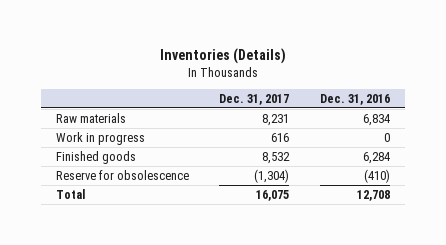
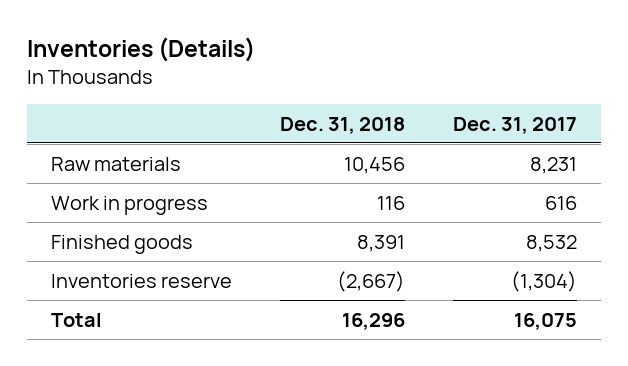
[319,93,390,105] Dec. 31, 2016 -> none
none -> [279,116,405,134] Dec. 31, 2018
[56,169,190,180] Reserve for obsolescence -> [50,273,232,288] Inventories reserve

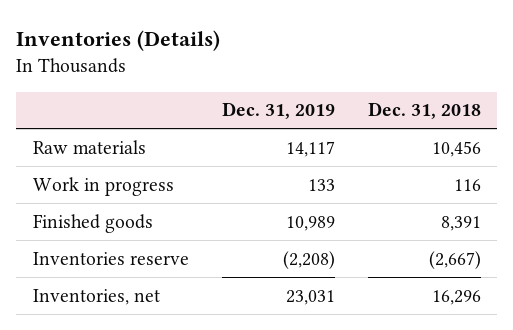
[453,116,578,134] Dec. 31, 2017 -> none
none -> [221,102,335,120] Dec. 31, 2019
[50,312,102,327] Total -> [32,288,160,305] Inventories, net

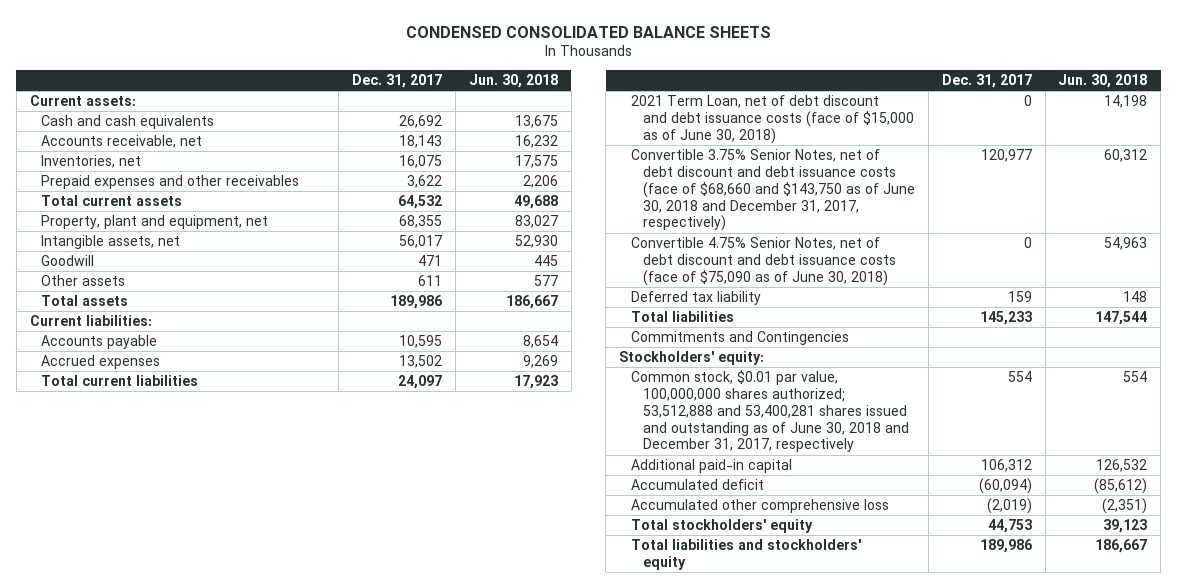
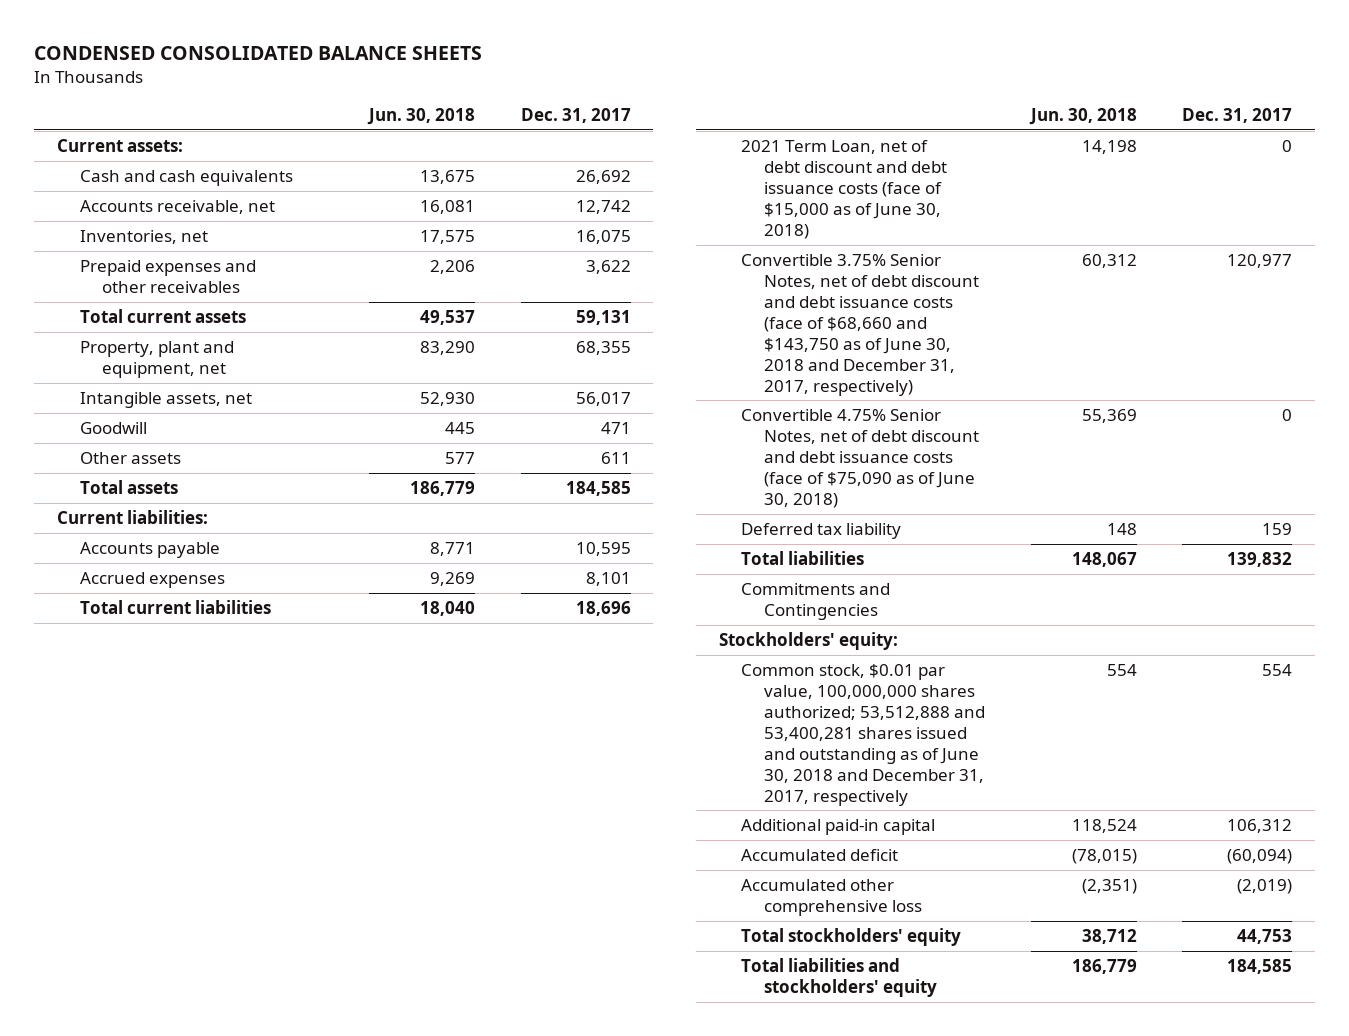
[398,135,442,149] 18,143 -> [575,199,631,214] 12,742
[514,135,558,149] 16,232 -> [420,199,476,214] 16,081
[397,195,442,210] 64,532 -> [575,309,631,325] 59,131
[513,195,558,210] 49,688 -> [420,309,476,325] 49,537
[514,215,558,229] 83,027 -> [420,340,476,355] 83,290
[389,295,442,310] 189,986 -> [565,480,631,496] 184,585
[505,295,558,310] 186,667 -> [410,480,476,496] 186,779
[522,335,558,349] 8,654 -> [430,541,476,556] 8,771
[398,355,442,369] 13,502 -> [585,571,631,586] 8,101
[397,375,442,390] 24,097 -> [575,600,631,616] 18,696
[513,375,558,390] 17,923 -> [420,600,476,616] 18,040
[1104,237,1148,251] 54,963 -> [1081,408,1137,423] 55,369
[979,311,1032,326] 145,233 -> [1227,551,1293,567] 139,832
[1095,311,1148,326] 147,544 -> [1071,551,1137,567] 148,067
[1096,459,1148,473] 126,532 -> [1071,818,1137,833] 118,524
[1094,478,1148,495] (85,612) -> [1071,848,1137,864] (78,015)
[1103,519,1148,534] 39,123 -> [1081,928,1137,944] 38,712
[979,539,1032,554] 189,986 -> [1227,958,1293,974] 184,585
[1095,539,1148,554] 186,667 -> [1071,958,1137,974] 186,779

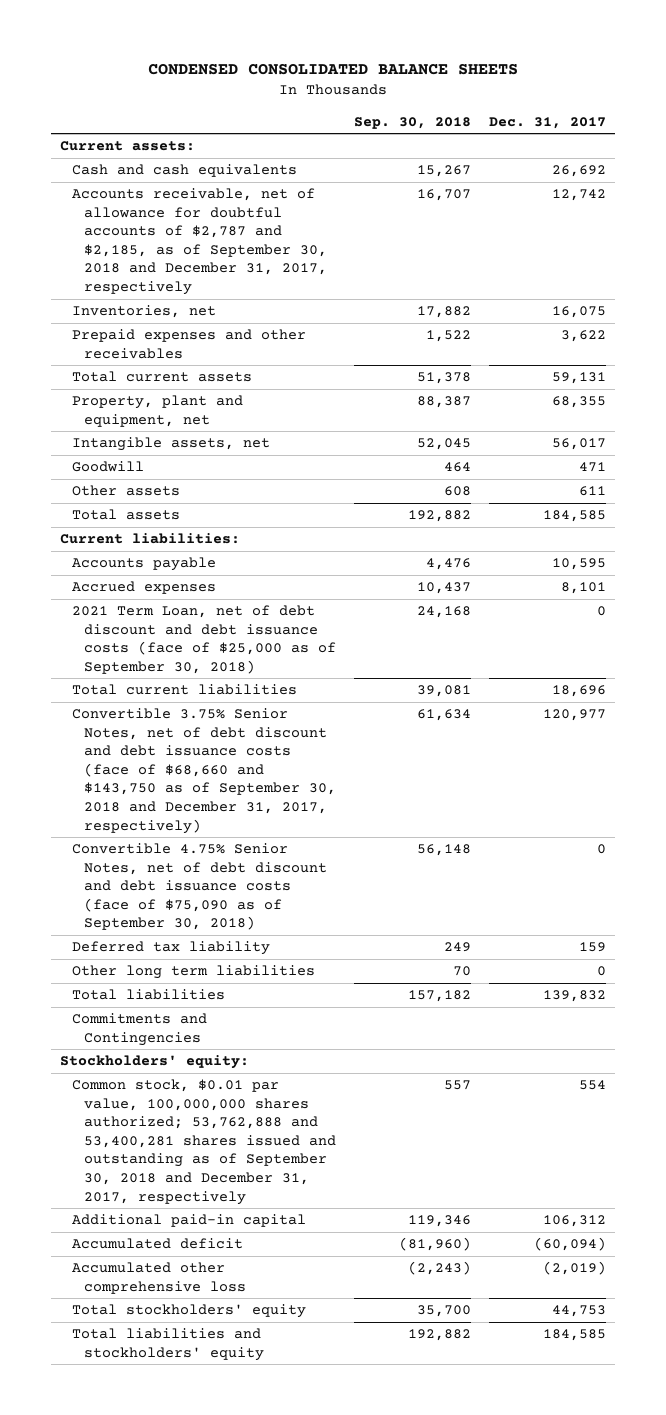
[367,107,476,125] Jun. 30, 2018 -> none
none -> [353,116,471,129] Sep. 30, 2018
[79,199,275,214] Accounts receivable, net -> [72,188,327,295] Accounts receivable, net of allowance for doubtful accounts of $2,787 and $2,185, as of September 30, 2018 and December 31, 2017, respectively
none -> [72,605,336,674] 2021 Term Loan, net of debt discount and debt issuance costs (face of $25,000 as of September 30, 2018)
[741,139,948,239] 2021 Term Loan, net of debt discount and debt issuance costs (face of $15,000 as of June 30, 2018) -> none
[741,253,980,396] Convertible 3.75% Senior Notes, net of debt discount and debt issuance costs (face of $68,660 and $143,750 as of June 30, 2018 and December 31, 2017, respectively) -> [72,708,336,834] Convertible 3.75% Senior Notes, net of debt discount and debt issuance costs (face of $68,660 and $143,750 as of September 30, 2018 and December 31, 2017, respectively)
[741,408,980,508] Convertible 4.75% Senior Notes, net of debt discount and debt issuance costs (face of $75,090 as of June 30, 2018) -> [72,843,327,931] Convertible 4.75% Senior Notes, net of debt discount and debt issuance costs (face of $75,090 as of September 30, 2018)
none -> [72,965,316,980] Other long term liabilities
[741,663,986,806] Common stock, $0.01 par value, 100,000,000 shares authorized; 53,512,888 and 53,400,281 shares issued and outstanding as of June 30, 2018 and December 31, 2017, respectively -> [72,1079,336,1205] Common stock, $0.01 par value, 100,000,000 shares authorized; 53,762,888 and 53,400,281 shares issued and outstanding as of September 30, 2018 and December 31, 2017, respectively

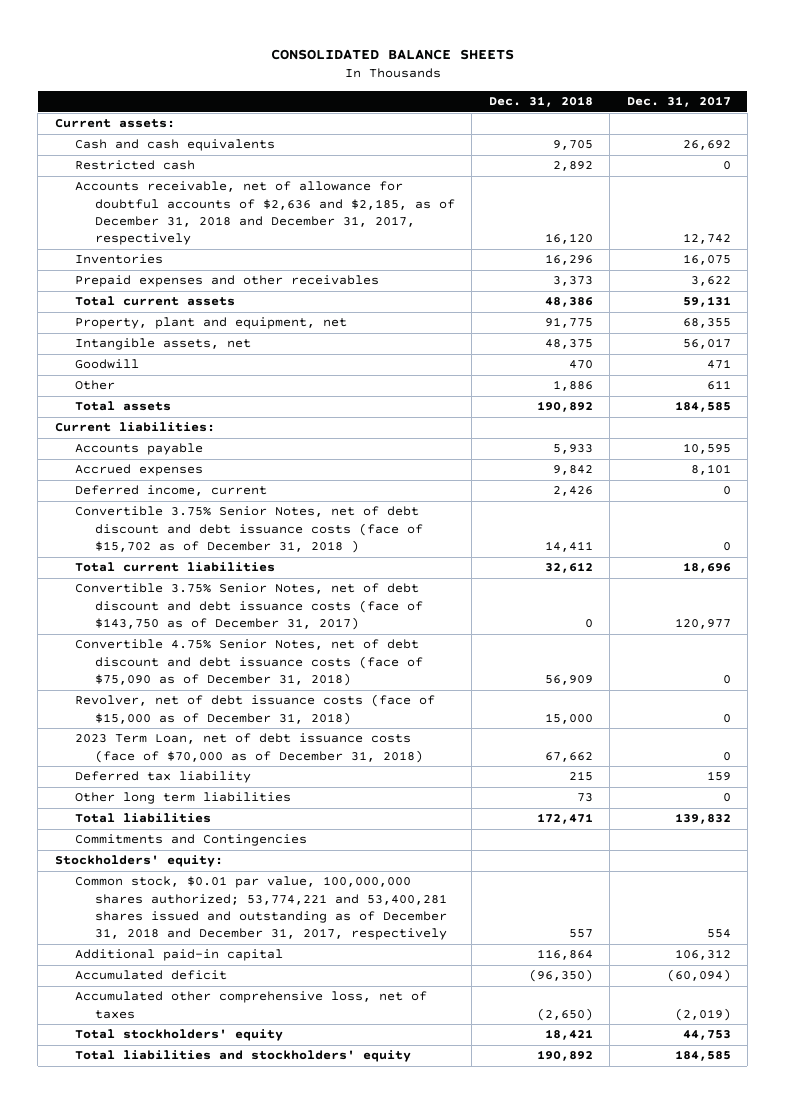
[148,63,519,76] CONDENSED CONSOLIDATED BALANCE SHEETS -> [270,48,514,60] CONSOLIDATED BALANCE SHEETS
[353,116,471,129] Sep. 30, 2018 -> none
none -> [488,96,593,108] Dec. 31, 2018
none -> [74,160,195,171] Restricted cash
[72,188,327,295] Accounts receivable, net of allowance for doubtful accounts of $2,787 and $2,185, as of September 30, 2018 and December 31, 2017, respectively -> [74,181,456,246] Accounts receivable, net of allowance for doubtful accounts of $2,636 and $2,185, as of December 31, 2018 and December 31, 2017, respectively
[72,305,217,319] Inventories, net -> [74,254,163,265] Inventories
[72,485,181,497] Other assets -> [74,380,115,391] Other
[72,605,336,674] 2021 Term Loan, net of debt discount and debt issuance costs (face of $25,000 as of September 30, 2018) -> none
none -> [74,485,267,497] Deferred income, current
none -> [74,506,424,554] Convertible 3.75% Senior Notes, net of debt discount and debt issuance costs (face of $15,702 as of December 31, 2018 )
[72,708,336,834] Convertible 3.75% Senior Notes, net of debt discount and debt issuance costs (face of $68,660 and $143,750 as of September 30, 2018 and December 31, 2017, respectively) -> [74,583,424,631] Convertible 3.75% Senior Notes, net of debt discount and debt issuance costs (face of $143,750 as of December 31, 2017)
[72,843,327,931] Convertible 4.75% Senior Notes, net of debt discount and debt issuance costs (face of $75,090 as of September 30, 2018) -> [74,639,424,687] Convertible 4.75% Senior Notes, net of debt discount and debt issuance costs (face of $75,090 as of December 31, 2018)
none -> [74,694,435,725] Revolver, net of debt issuance costs (face of $15,000 as of December 31, 2018)
none -> [74,733,424,763] 2023 Term Loan, net of debt issuance costs (face of $70,000 as of December 31, 2018)
[72,1079,336,1205] Common stock, $0.01 par value, 100,000,000 shares authorized; 53,762,888 and 53,400,281 shares issued and outstanding as of September 30, 2018 and December 31, 2017, respectively -> [74,876,448,941] Common stock, $0.01 par value, 100,000,000 shares authorized; 53,774,221 and 53,400,281 shares issued and outstanding as of December 31, 2018 and December 31, 2017, respectively
[72,1262,246,1294] Accumulated other comprehensive loss -> [74,991,427,1019] Accumulated other comprehensive loss, net of taxes

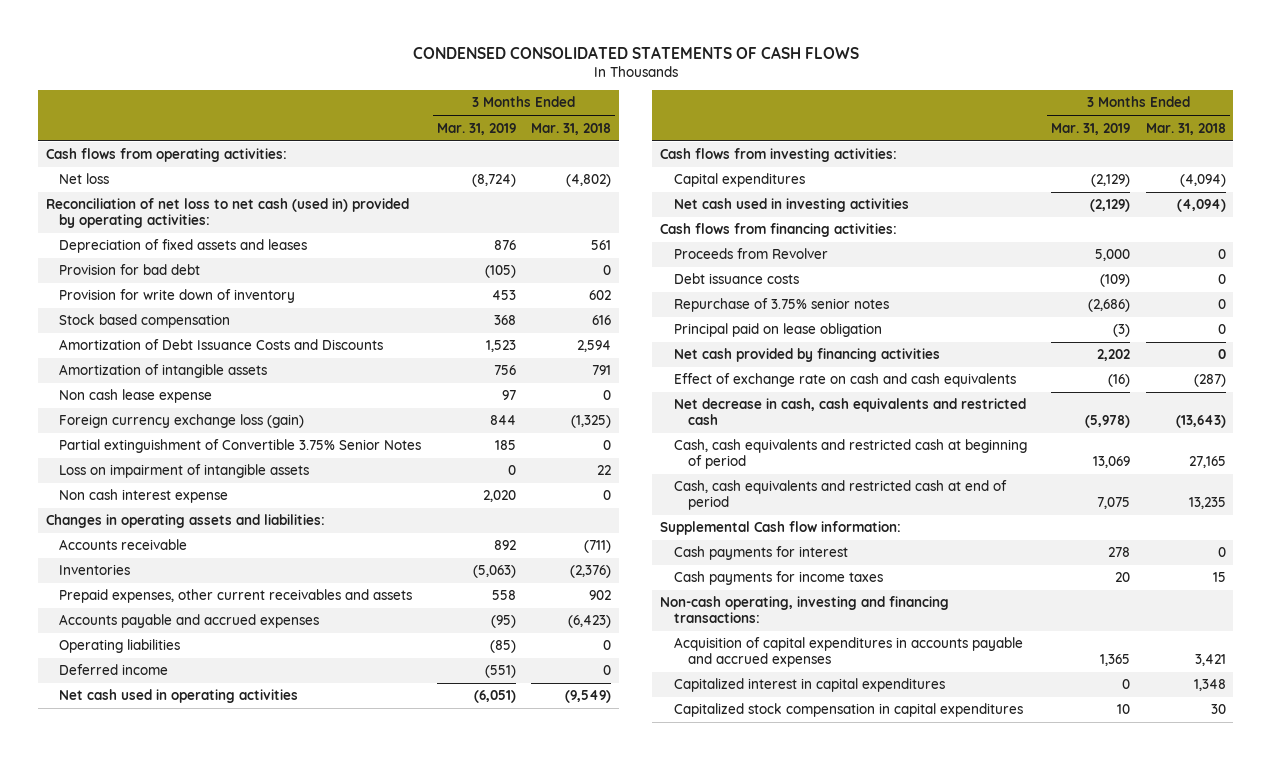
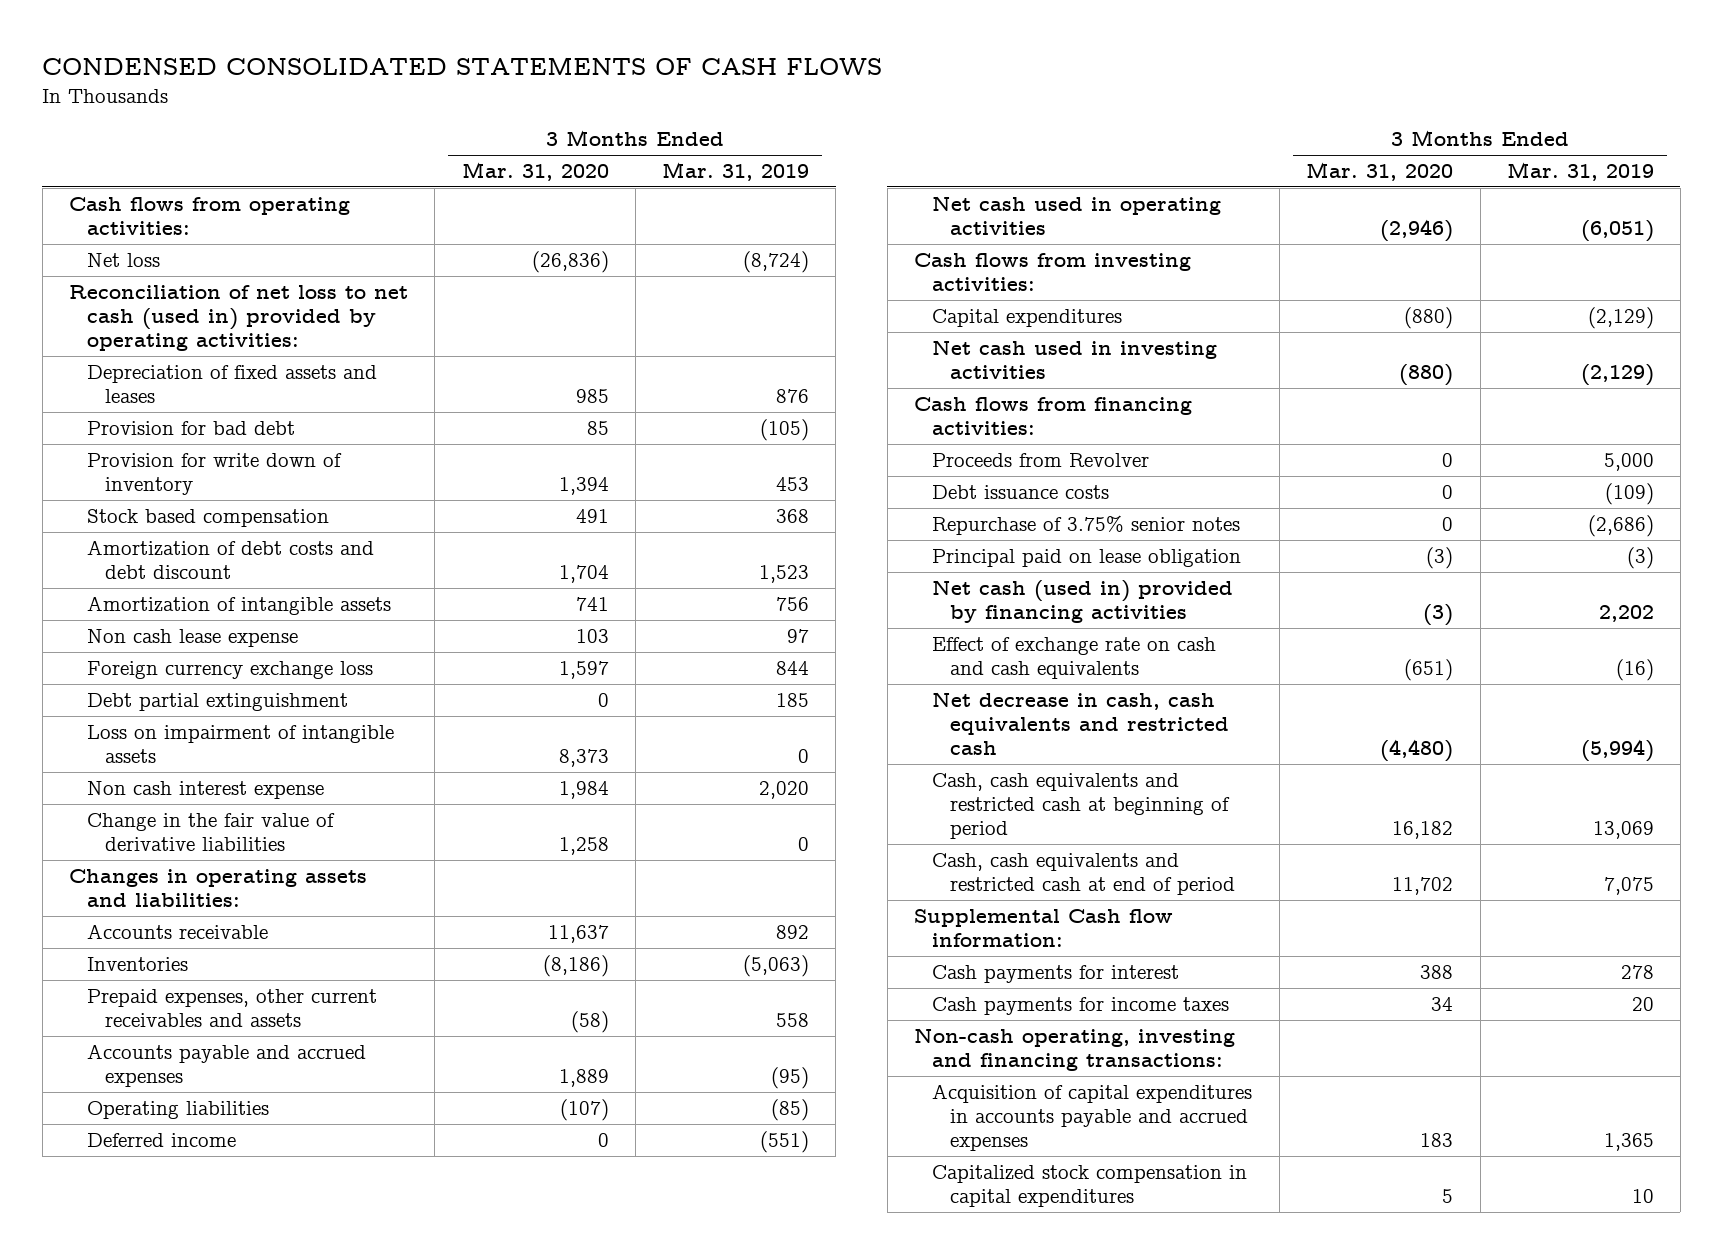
[531,122,612,135] Mar. 31, 2018 -> none
none -> [461,162,609,182] Mar. 31, 2020
[59,339,384,351] Amortization of Debt Issuance Costs and Discounts -> [87,539,375,580] Amortization of debt costs and debt discount
[59,414,305,429] Foreign currency exchange loss (gain) -> [87,660,374,679] Foreign currency exchange loss
[59,439,422,454] Partial extinguishment of Convertible 3.75% Senior Notes -> [87,692,349,711] Debt partial extinguishment
none -> [87,812,336,852] Change in the fair value of derivative liabilities
[673,348,940,363] Net cash provided by financing activities -> [932,579,1234,624] Net cash (used in) provided by financing activities
[1085,415,1131,429] (5,978) -> [1580,739,1654,763] (5,994)
[673,678,945,693] Capitalized interest in capital expenditures -> none

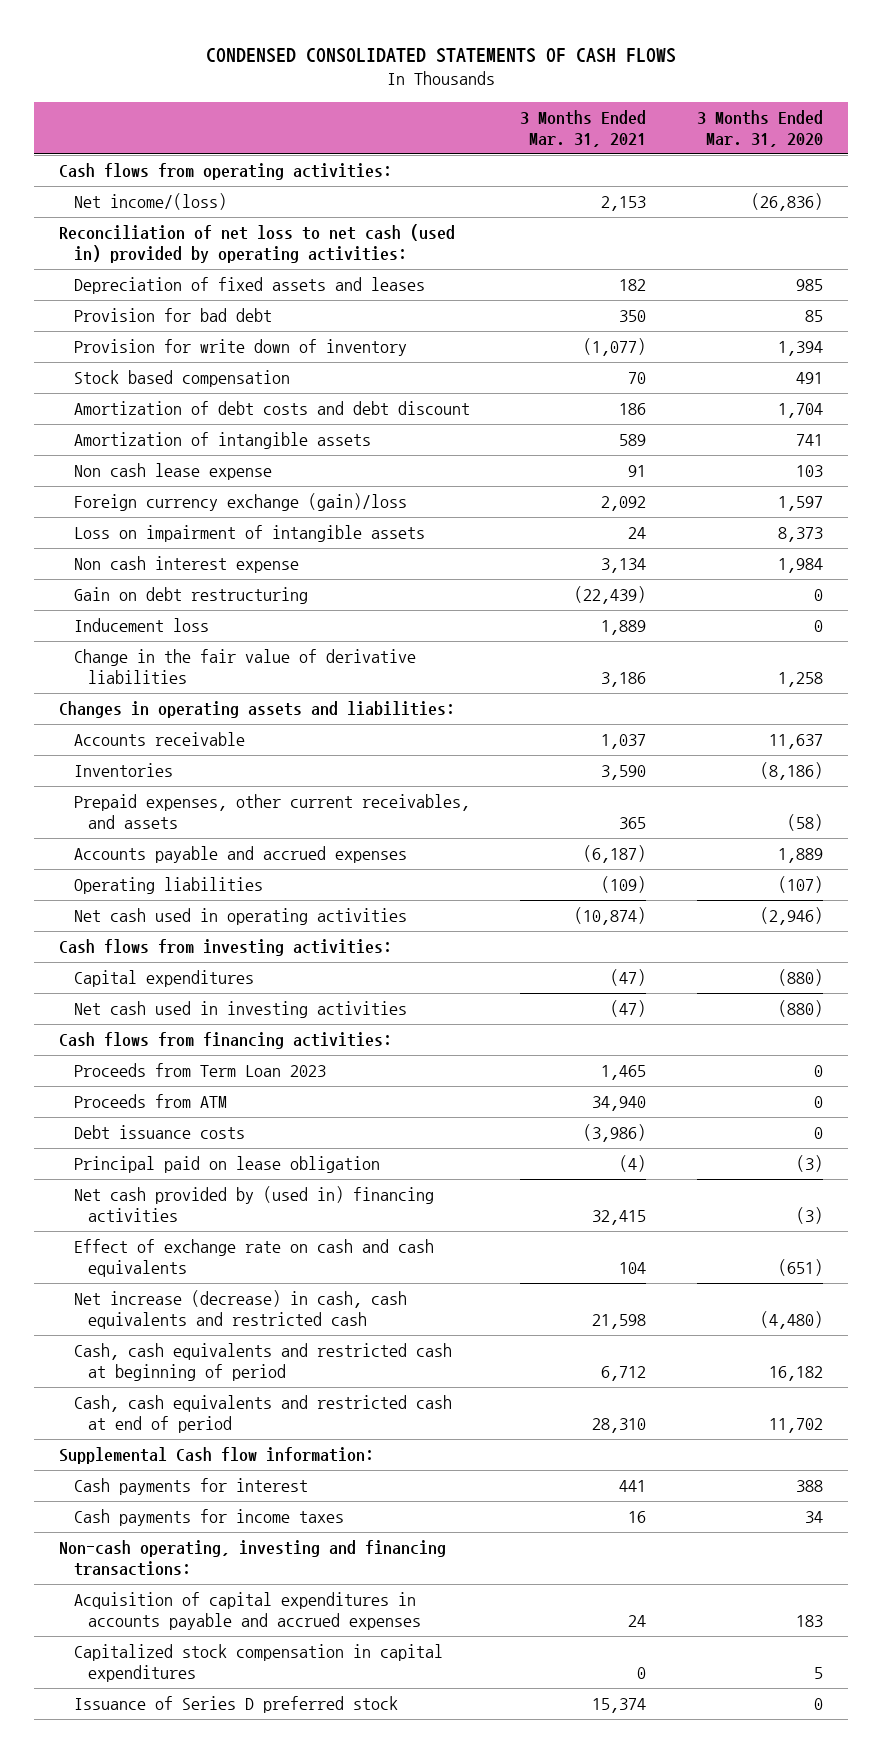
[661,162,809,182] Mar. 31, 2019 -> none
none -> [520,109,647,147] 3 Months Ended Mar. 31, 2021
[87,252,161,267] Net loss -> [73,192,227,210] Net income/(loss)
[87,692,349,711] Debt partial extinguishment -> none
[87,660,374,679] Foreign currency exchange loss -> [73,492,407,511] Foreign currency exchange (gain)/loss
none -> [73,586,308,604] Gain on debt restructuring
none -> [73,617,209,632] Inducement loss
[87,988,378,1028] Prepaid expenses, other current receivables and assets -> [73,793,470,830] Prepaid expenses, other current receivables, and assets
[87,1132,237,1147] Deferred income -> none
none -> [73,1062,326,1077] Proceeds from Term Loan 2023
[932,452,1150,467] Proceeds from Revolver -> [73,1093,227,1108] Proceeds from ATM
[932,514,1241,535] Repurchase of 3.75% senior notes -> none
[932,579,1234,624] Net cash (used in) provided by financing activities -> [73,1185,434,1223] Net cash provided by (used in) financing activities
[932,691,1230,756] Net decrease in cash, cash equivalents and restricted cash -> [73,1289,407,1330] Net increase (decrease) in cash, cash equivalents and restricted cash
none -> [73,1695,398,1713] Issuance of Series D preferred stock

